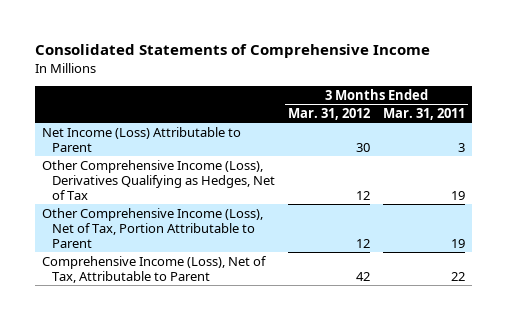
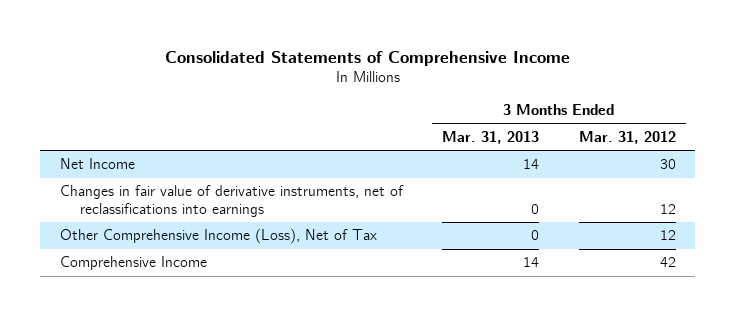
[383,107,466,120] Mar. 31, 2011 -> none
none -> [442,130,540,144] Mar. 31, 2013
[41,159,276,200] Other Comprehensive Income (Loss), Derivatives Qualifying as Hedges, Net of Tax -> none
[41,126,241,152] Net Income (Loss) Attributable to Parent -> [59,158,135,170] Net Income
none -> [59,185,404,218] Changes in fair value of derivative instruments, net of reclassifications into earnings
[41,207,263,248] Other Comprehensive Income (Loss), Net of Tax, Portion Attributable to Parent -> [59,228,377,245] Other Comprehensive Income (Loss), Net of Tax
[41,255,267,283] Comprehensive Income (Loss), Net of Tax, Attributable to Parent -> [59,256,207,271] Comprehensive Income

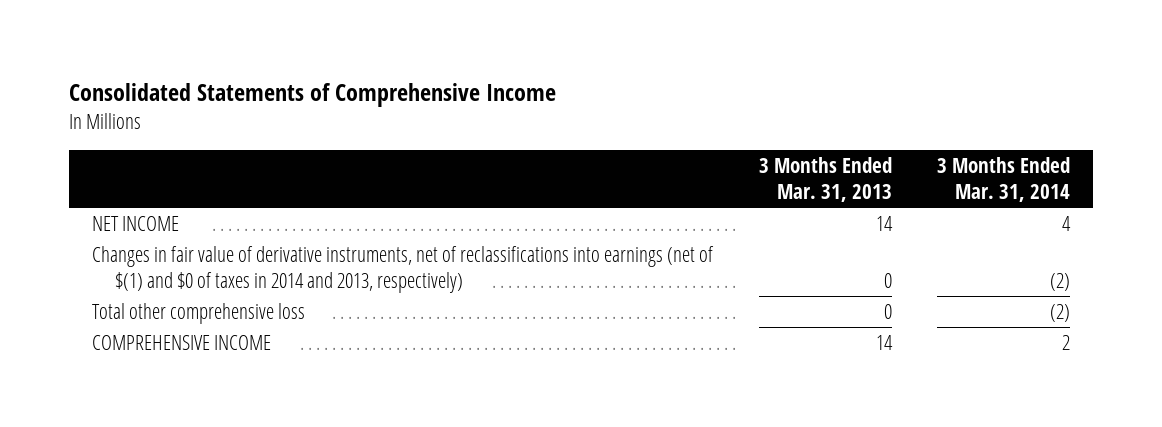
[578,130,676,144] Mar. 31, 2012 -> none
none -> [937,156,1071,202] 3 Months Ended Mar. 31, 2014
[59,158,135,170] Net Income -> [91,215,179,231] NET INCOME
[59,185,404,218] Changes in fair value of derivative instruments, net of reclassifications into earnings -> [91,245,714,294] Changes in fair value of derivative instruments, net of reclassifications into earnings (net of $(1) and $0 of taxes in 2014 and 2013, respectively)
[59,228,377,245] Other Comprehensive Income (Loss), Net of Tax -> [91,302,305,324] Total other comprehensive loss
[59,256,207,271] Comprehensive Income -> [91,334,271,350] COMPREHENSIVE INCOME

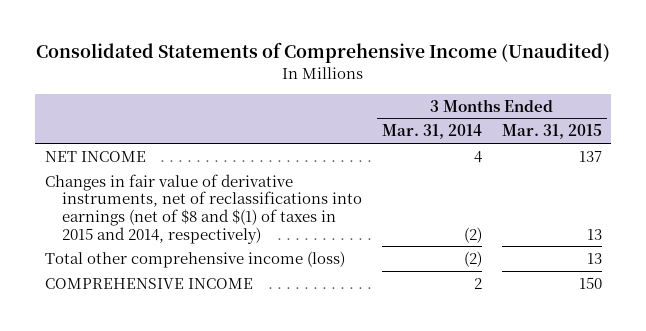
[69,83,557,108] Consolidated Statements of Comprehensive Income -> [36,42,611,64] Consolidated Statements of Comprehensive Income (Unaudited)
[758,156,892,202] 3 Months Ended Mar. 31, 2013 -> none
none -> [501,124,602,140] Mar. 31, 2015
[91,245,714,294] Changes in fair value of derivative instruments, net of reclassifications into earnings (net of $(1) and $0 of taxes in 2014 and 2013, respectively) -> [44,173,363,244] Changes in fair value of derivative instruments, net of reclassifications into earnings (net of $8 and $(1) of taxes in 2015 and 2014, respectively)
[91,302,305,324] Total other comprehensive loss -> [44,250,345,268] Total other comprehensive income (loss)

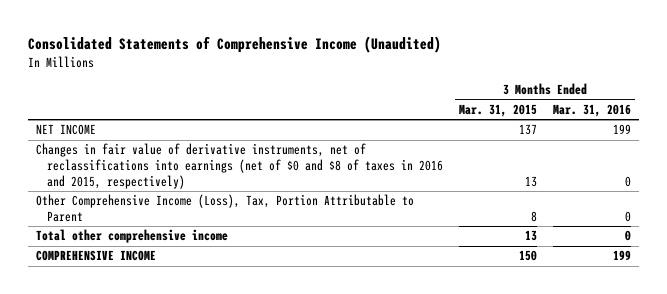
[382,124,483,140] Mar. 31, 2014 -> none
none -> [553,103,632,117] Mar. 31, 2016
[44,173,363,244] Changes in fair value of derivative instruments, net of reclassifications into earnings (net of $8 and $(1) of taxes in 2015 and 2014, respectively) -> [36,143,443,189] Changes in fair value of derivative instruments, net of reclassifications into earnings (net of $0 and $8 of taxes in 2016 and 2015, respectively)
none -> [36,194,415,222] Other Comprehensive Income (Loss), Tax, Portion Attributable to Parent
[44,250,345,268] Total other comprehensive income (loss) -> [36,229,229,244] Total other comprehensive income

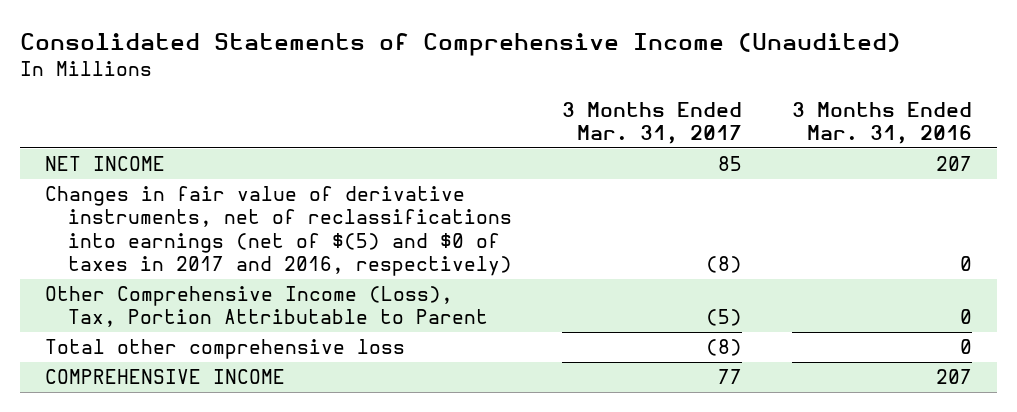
[458,103,537,117] Mar. 31, 2015 -> none
none -> [561,101,742,145] 3 Months Ended Mar. 31, 2017
[613,124,632,135] 199 -> [935,156,972,172] 207
[36,143,443,189] Changes in fair value of derivative instruments, net of reclassifications into earnings (net of $0 and $8 of taxes in 2016 and 2015, respectively) -> [45,186,513,277] Changes in fair value of derivative instruments, net of reclassifications into earnings (net of $(5) and $0 of taxes in 2017 and 2016, respectively)
[36,229,229,244] Total other comprehensive income -> [45,339,406,360] Total other comprehensive loss
[613,250,632,261] 199 -> [935,369,972,385] 207

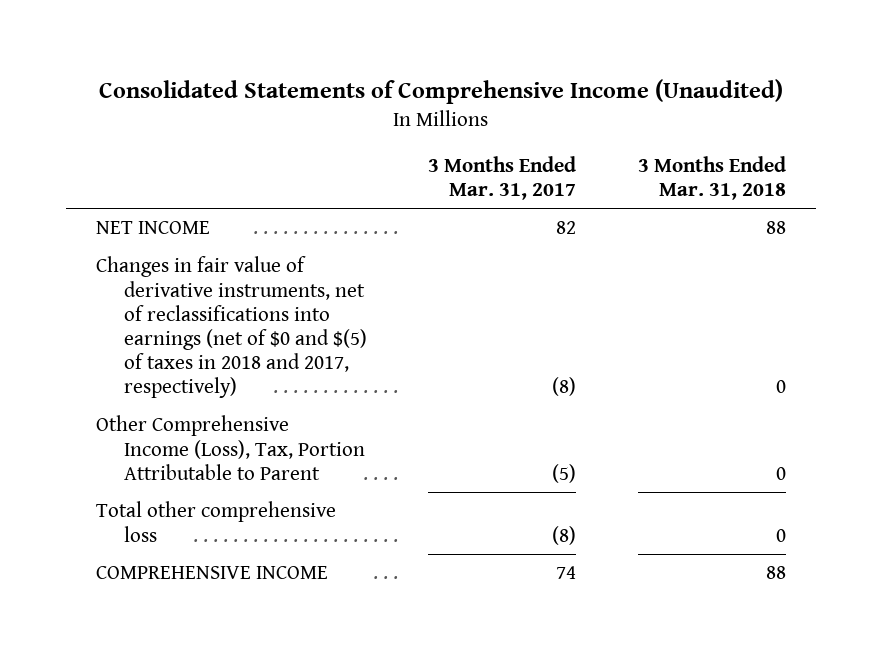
[791,101,972,145] 3 Months Ended Mar. 31, 2016 -> none
none -> [637,155,786,200] 3 Months Ended Mar. 31, 2018
[717,156,742,172] 85 -> [556,221,577,235] 82
[45,186,513,277] Changes in fair value of derivative instruments, net of reclassifications into earnings (net of $(5) and $0 of taxes in 2017 and 2016, respectively) -> [96,256,367,399] Changes in fair value of derivative instruments, net of reclassifications into earnings (net of $0 and $(5) of taxes in 2018 and 2017, respectively)
[717,369,742,385] 77 -> [556,566,577,580] 74

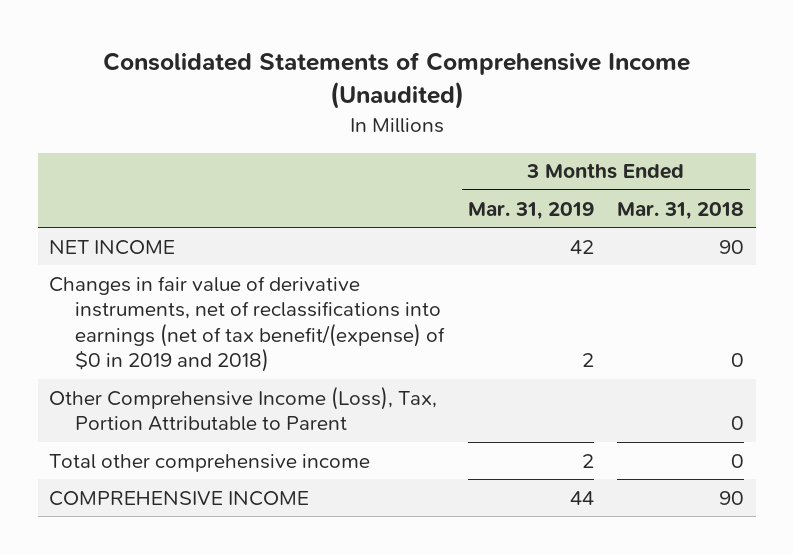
[428,155,577,200] 3 Months Ended Mar. 31, 2017 -> none
none -> [467,201,594,220] Mar. 31, 2019
[765,221,786,235] 88 -> [719,239,745,254] 90
[96,256,367,399] Changes in fair value of derivative instruments, net of reclassifications into earnings (net of $0 and $(5) of taxes in 2018 and 2017, respectively) -> [49,275,445,373] Changes in fair value of derivative instruments, net of reclassifications into earnings (net of tax benefit/(expense) of $0 in 2019 and 2018)
[96,501,337,542] Total other comprehensive loss -> [49,453,371,472] Total other comprehensive income
[765,566,786,580] 88 -> [719,490,745,505] 90

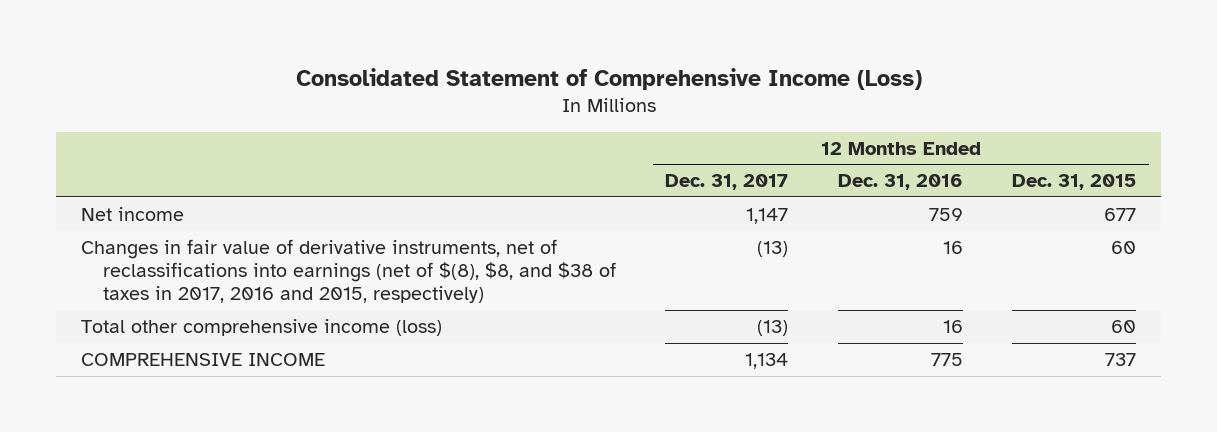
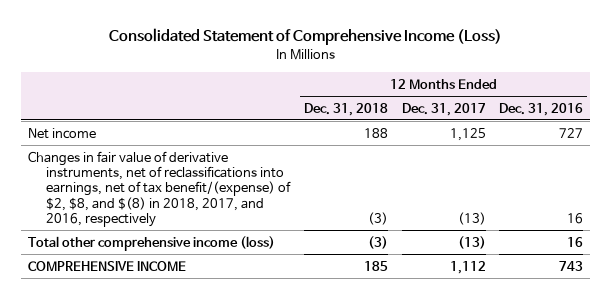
[1012,174,1137,191] Dec. 31, 2015 -> none
none -> [303,102,388,116] Dec. 31, 2018
[746,207,789,224] 1,147 -> [449,127,486,141] 1,125
[928,207,963,221] 759 -> [559,127,584,138] 727
[80,238,616,303] Changes in fair value of derivative instruments, net of reclassifications into earnings (net of $(8), $8, and $38 of taxes in 2017, 2016 and 2015, respectively) -> [27,150,291,228] Changes in fair value of derivative instruments, net of reclassifications into earnings, net of tax benefit/(expense) of $2, $8, and $(8) in 2018, 2017, and 2016, respectively
[745,352,789,369] 1,134 -> [449,260,486,274] 1,112
[930,352,963,366] 775 -> [559,260,584,271] 743

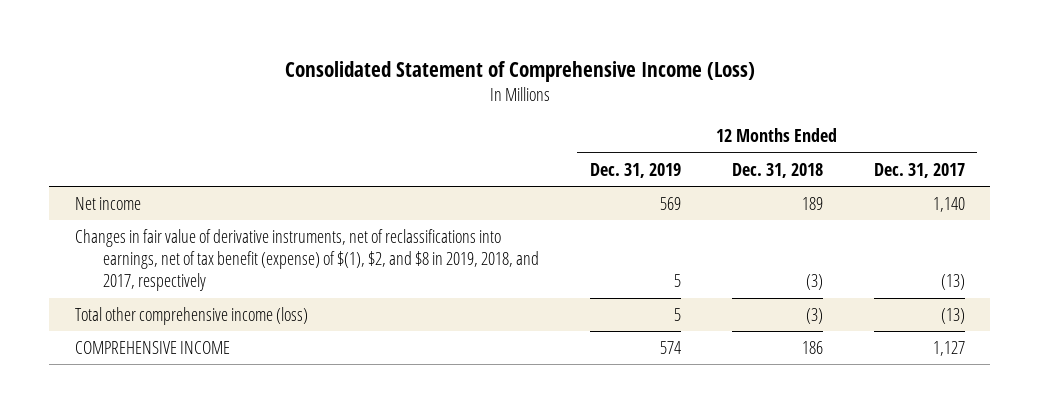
[499,102,584,116] Dec. 31, 2016 -> none
none -> [589,162,681,178] Dec. 31, 2019
[363,127,388,138] 188 -> [801,197,823,211] 189
[449,127,486,141] 1,125 -> [932,197,965,213] 1,140
[27,150,291,228] Changes in fair value of derivative instruments, net of reclassifications into earnings, net of tax benefit/(expense) of $2, $8, and $(8) in 2018, 2017, and 2016, respectively -> [74,229,539,292] Changes in fair value of derivative instruments, net of reclassifications into earnings, net of tax benefit (expense) of $(1), $2, and $8 in 2019, 2018, and 2017, respectively
[363,260,388,271] 185 -> [801,341,823,355] 186
[449,260,486,274] 1,112 -> [932,341,965,357] 1,127

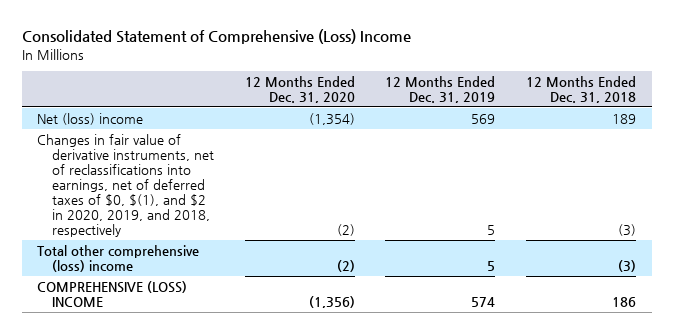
[284,61,755,83] Consolidated Statement of Comprehensive Income (Loss) -> [21,29,411,45] Consolidated Statement of Comprehensive (Loss) Income
[873,162,965,178] Dec. 31, 2017 -> none
none -> [244,75,355,103] 12 Months Ended Dec. 31, 2020
[74,197,141,211] Net income -> [37,112,144,125] Net (loss) income
[74,229,539,292] Changes in fair value of derivative instruments, net of reclassifications into earnings, net of tax benefit (expense) of $(1), $2, and $8 in 2019, 2018, and 2017, respectively -> [37,133,214,238] Changes in fair value of derivative instruments, net of reclassifications into earnings, net of deferred taxes of $0, $(1), and $2 in 2020, 2019, and 2018, respectively
[74,307,308,326] Total other comprehensive income (loss) -> [37,244,200,272] Total other comprehensive (loss) income
[74,341,230,355] COMPREHENSIVE INCOME -> [37,280,188,307] COMPREHENSIVE (LOSS) INCOME

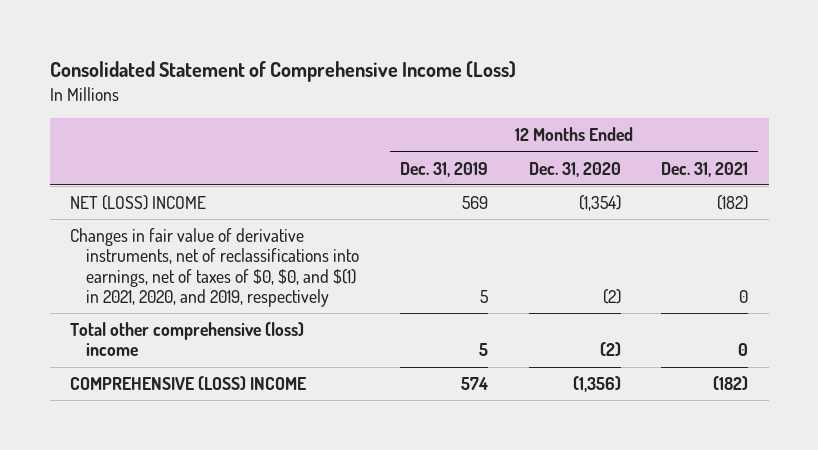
[21,29,411,45] Consolidated Statement of Comprehensive (Loss) Income -> [49,61,516,83] Consolidated Statement of Comprehensive Income (Loss)
[526,75,637,103] 12 Months Ended Dec. 31, 2018 -> none
none -> [661,161,749,177] Dec. 31, 2021
[37,112,144,125] Net (loss) income -> [70,195,207,211] NET (LOSS) INCOME
[37,133,214,238] Changes in fair value of derivative instruments, net of reclassifications into earnings, net of deferred taxes of $0, $(1), and $2 in 2020, 2019, and 2018, respectively -> [70,228,360,308] Changes in fair value of derivative instruments, net of reclassifications into earnings, net of taxes of $0, $0, and $(1) in 2021, 2020, and 2019, respectively

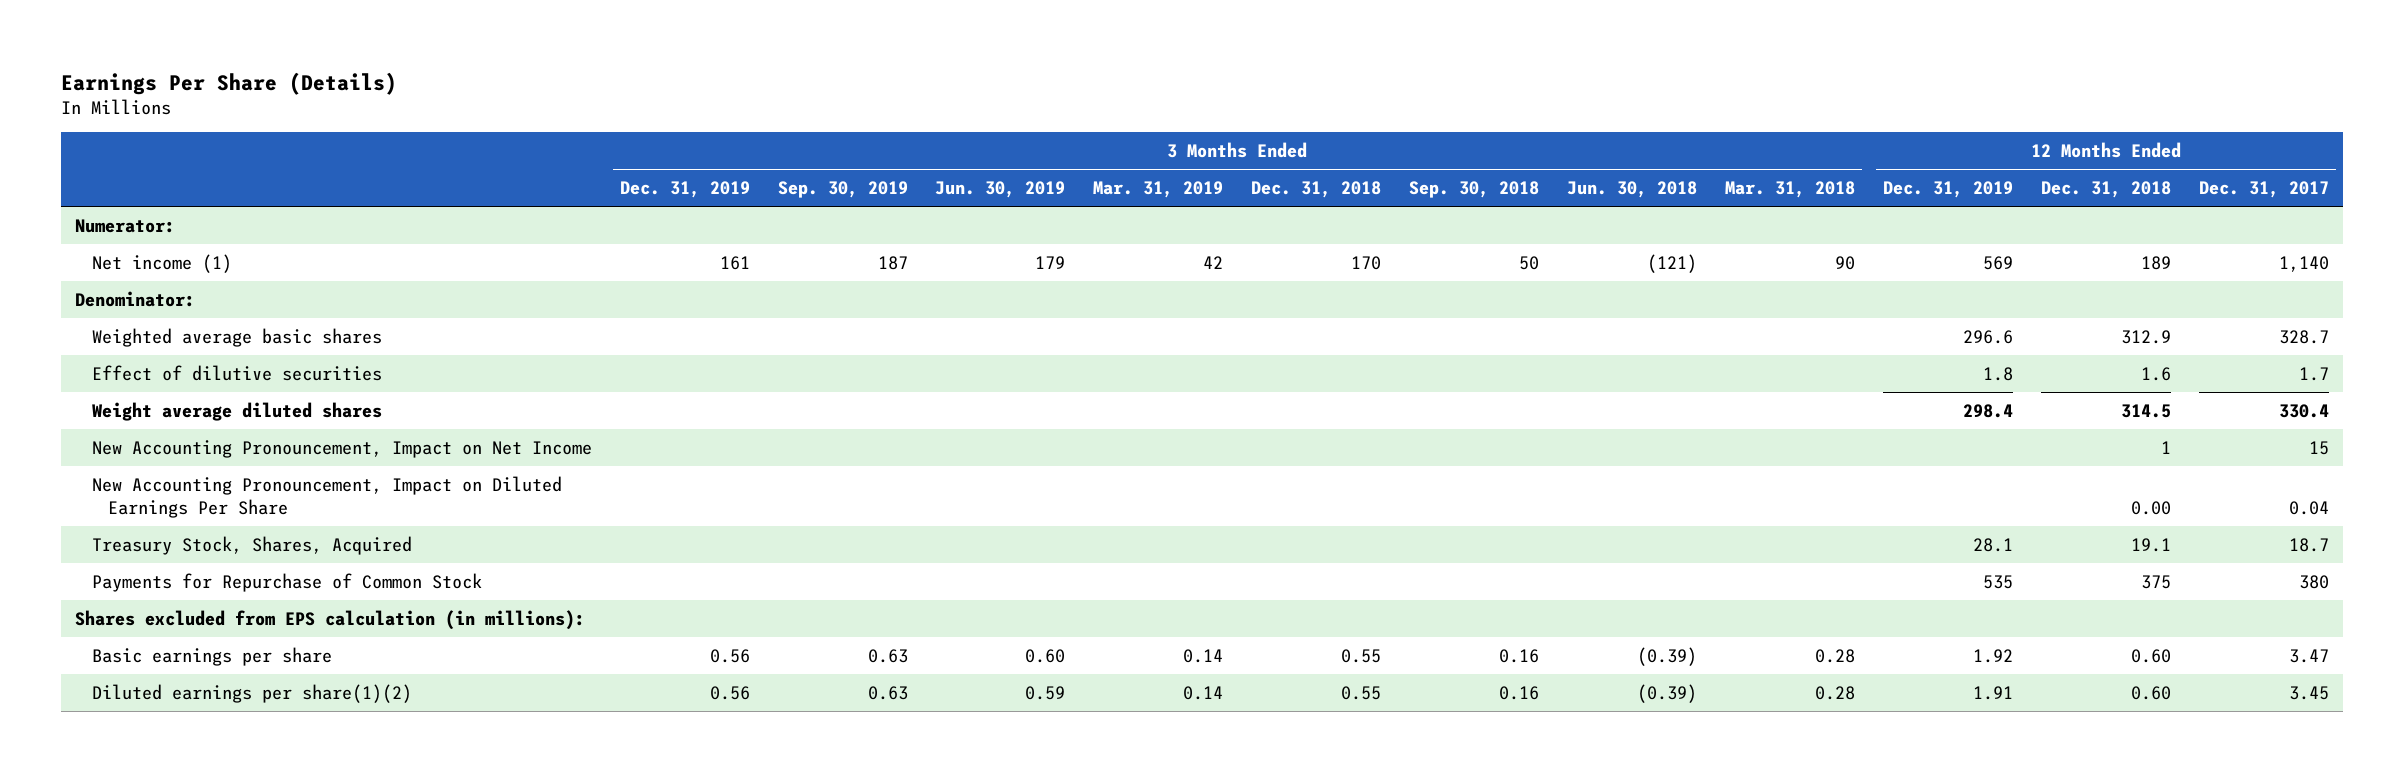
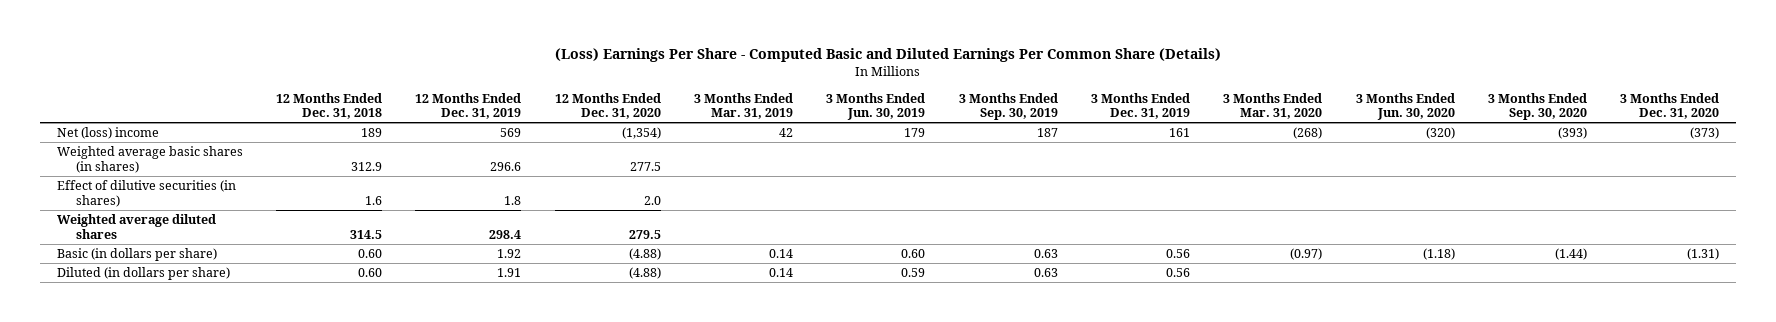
[61,71,398,95] Earnings Per Share (Details) -> [555,48,1222,63] (Loss) Earnings Per Share - Computed Basic and Diluted Earnings Per Common Share (Details)
[1251,181,1382,199] Dec. 31, 2018 -> none
[1409,181,1540,199] Sep. 30, 2018 -> none
[1567,181,1698,199] Jun. 30, 2018 -> none
[1725,181,1856,199] Mar. 31, 2018 -> none
[2199,181,2330,199] Dec. 31, 2017 -> none
none -> [554,92,661,120] 12 Months Ended Dec. 31, 2020
none -> [1223,92,1323,120] 3 Months Ended Mar. 31, 2020
none -> [1355,92,1455,121] 3 Months Ended Jun. 30, 2020
none -> [1487,92,1587,121] 3 Months Ended Sep. 30, 2020
none -> [1620,92,1720,120] 3 Months Ended Dec. 31, 2020
[75,218,176,233] Numerator: -> none
[75,290,196,307] Denominator: -> none
[91,439,592,458] New Accounting Pronouncement, Impact on Net Income -> none
[91,475,562,518] New Accounting Pronouncement, Impact on Diluted Earnings Per Share -> none
[91,535,412,555] Treasury Stock, Shares, Acquired -> none
[91,572,482,592] Payments for Repurchase of Common Stock -> none
[75,609,586,630] Shares excluded from EPS calculation (in millions): -> none
[91,253,232,273] Net income (1) -> [56,127,159,140] Net (loss) income
[91,327,382,347] Weighted average basic shares -> [56,146,243,173] Weighted average basic shares (in shares)
[91,364,382,381] Effect of dilutive securities -> [56,180,236,207] Effect of dilutive securities (in shares)
[91,401,382,421] Weight average diluted shares -> [56,214,216,239] Weighted average diluted shares
[91,646,332,666] Basic earnings per share -> [56,248,217,262] Basic (in dollars per share)
[91,683,412,703] Diluted earnings per share(1)(2) -> [56,267,230,281] Diluted (in dollars per share)

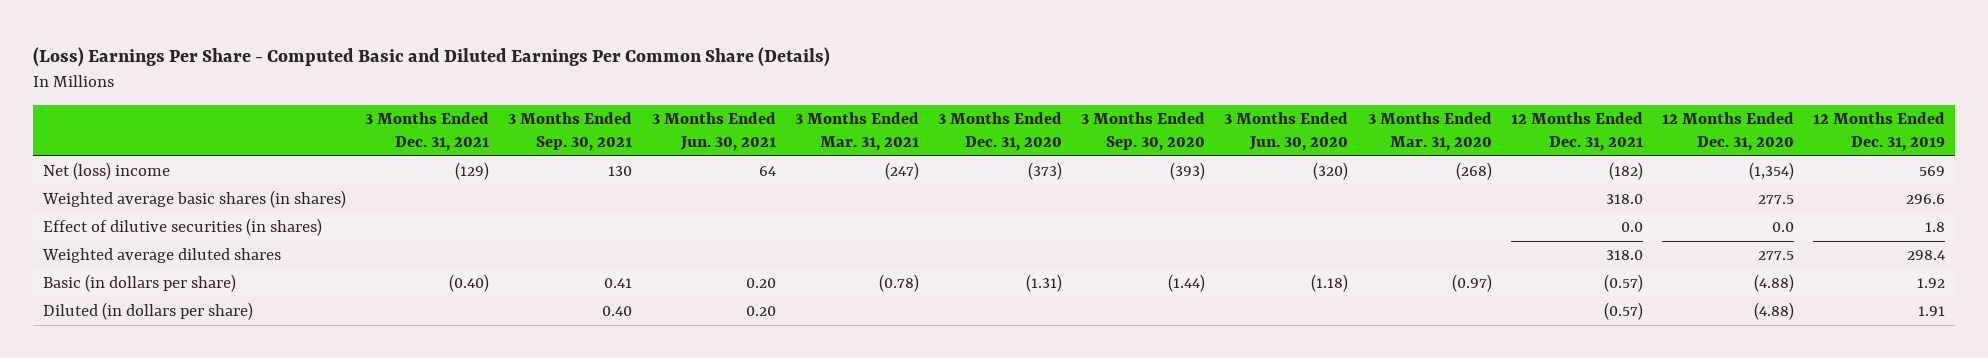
[276,92,383,120] 12 Months Ended Dec. 31, 2018 -> none
[694,92,794,120] 3 Months Ended Mar. 31, 2019 -> none
[826,92,926,121] 3 Months Ended Jun. 30, 2019 -> none
[958,92,1058,121] 3 Months Ended Sep. 30, 2019 -> none
[1090,92,1190,120] 3 Months Ended Dec. 31, 2019 -> none
none -> [365,112,490,151] 3 Months Ended Dec. 31, 2021
none -> [508,112,633,151] 3 Months Ended Sep. 30, 2021
none -> [651,112,776,151] 3 Months Ended Jun. 30, 2021
none -> [794,112,919,151] 3 Months Ended Mar. 31, 2021
none -> [1510,112,1643,151] 12 Months Ended Dec. 31, 2021
[643,195,661,205] 2.0 -> [1772,222,1795,233] 0.0
[628,229,661,239] 279.5 -> [1758,251,1795,261] 277.5

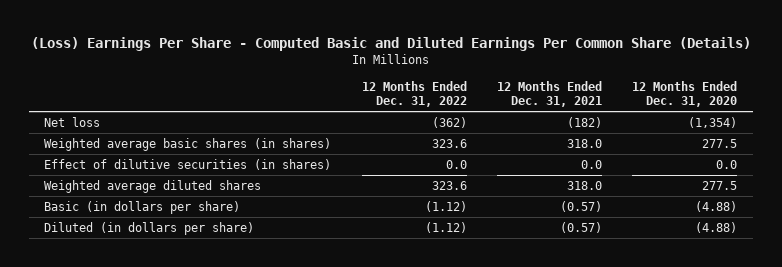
[365,112,490,151] 3 Months Ended Dec. 31, 2021 -> none
[508,112,633,151] 3 Months Ended Sep. 30, 2021 -> none
[651,112,776,151] 3 Months Ended Jun. 30, 2021 -> none
[794,112,919,151] 3 Months Ended Mar. 31, 2021 -> none
[938,112,1063,151] 3 Months Ended Dec. 31, 2020 -> none
[1081,112,1206,151] 3 Months Ended Sep. 30, 2020 -> none
[1224,112,1349,151] 3 Months Ended Jun. 30, 2020 -> none
[1367,112,1492,151] 3 Months Ended Mar. 31, 2020 -> none
[1813,112,1946,151] 12 Months Ended Dec. 31, 2019 -> none
none -> [361,80,467,107] 12 Months Ended Dec. 31, 2022
[42,162,170,181] Net (loss) income -> [44,117,101,128] Net loss

